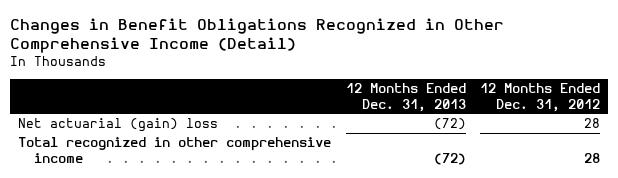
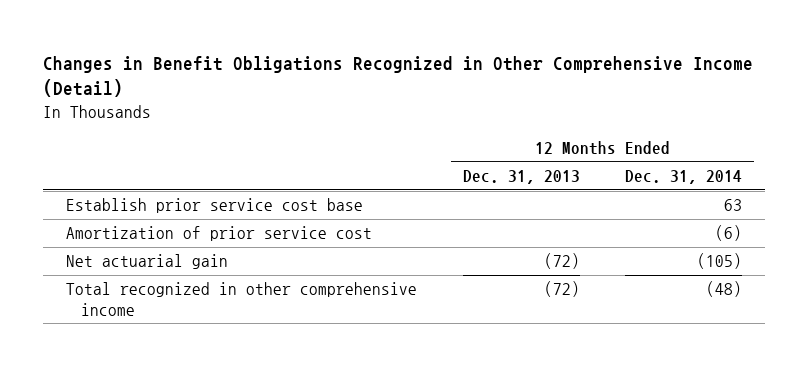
[480,82,601,112] 12 Months Ended Dec. 31, 2012 -> none
none -> [625,170,743,185] Dec. 31, 2014
none -> [65,198,363,214] Establish prior service cost base
none -> [65,226,372,242] Amortization of prior service cost
[17,118,218,133] Net actuarial (gain) loss -> [65,254,228,270] Net actuarial gain

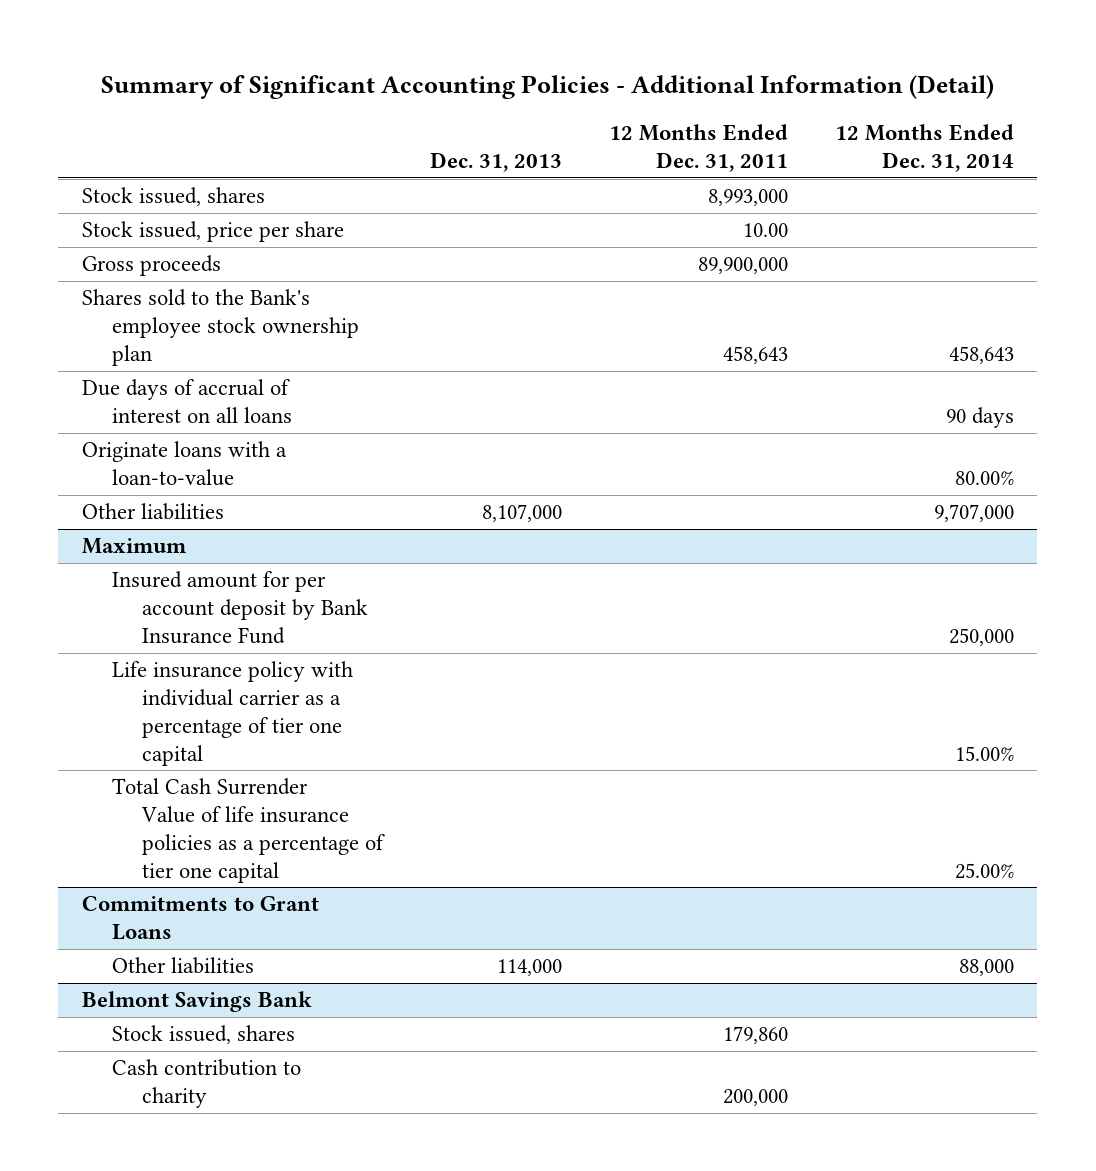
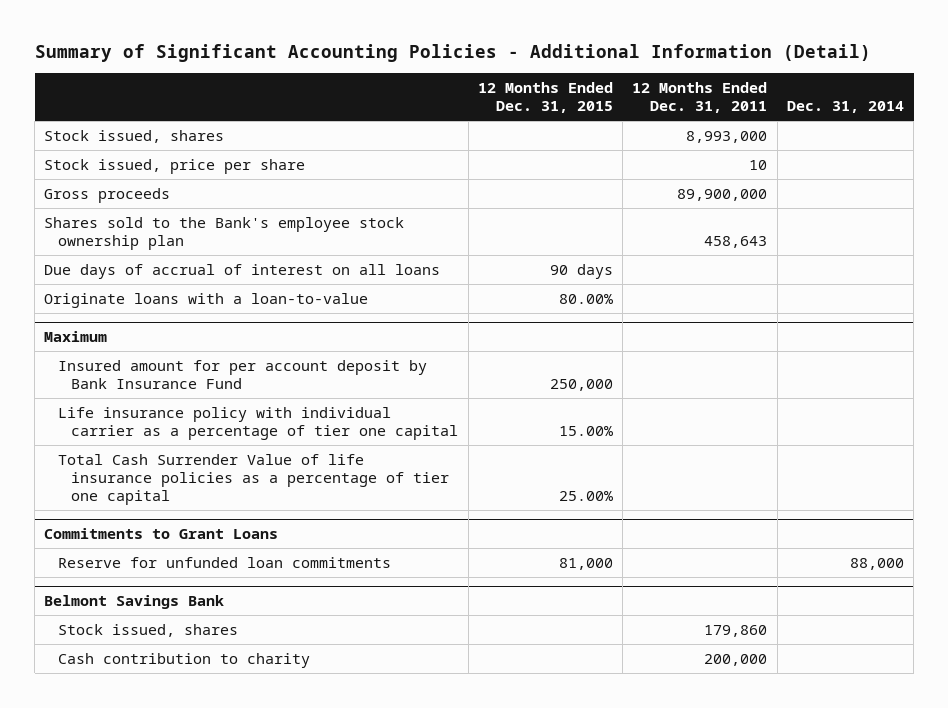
[430,151,563,172] Dec. 31, 2013 -> none
[834,123,1014,172] 12 Months Ended Dec. 31, 2014 -> none
none -> [477,82,613,114] 12 Months Ended Dec. 31, 2015
none -> [786,101,904,114] Dec. 31, 2014
[742,223,788,238] 10.00 -> [749,159,768,170] 10
[81,503,224,521] Other liabilities -> none
[112,957,255,975] Other liabilities -> none
none -> [57,556,391,568] Reserve for unfunded loan commitments

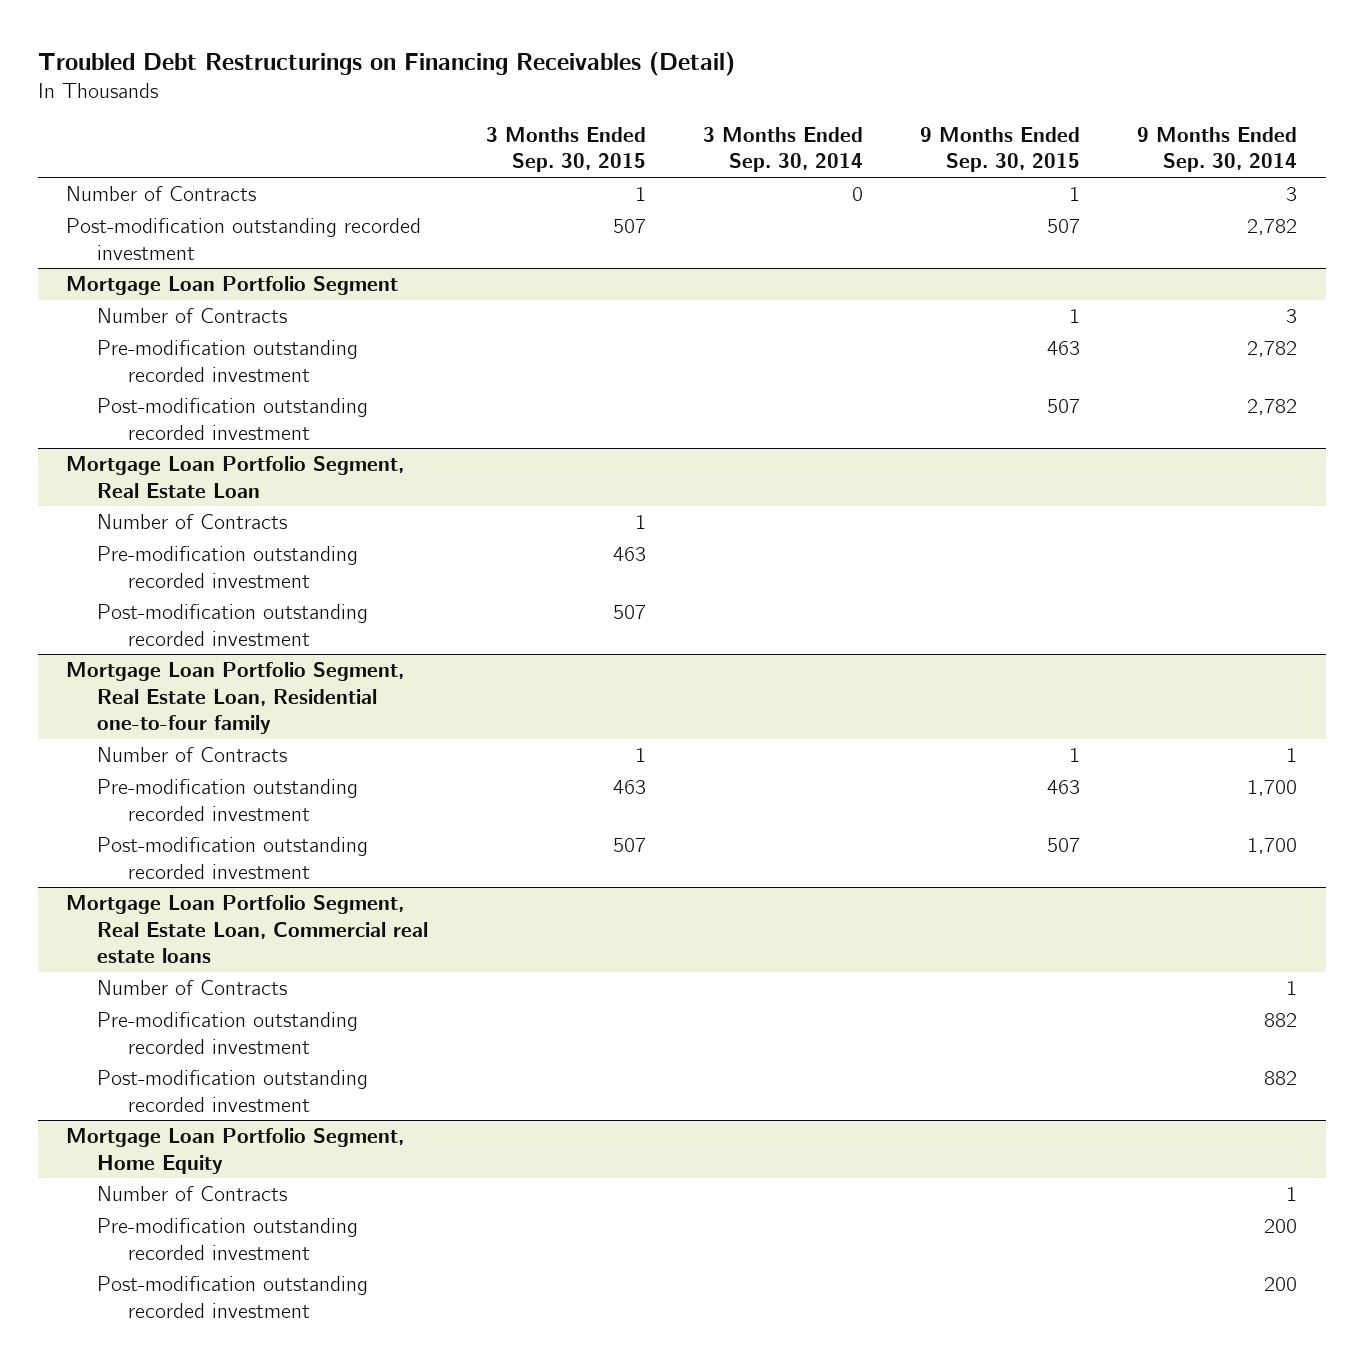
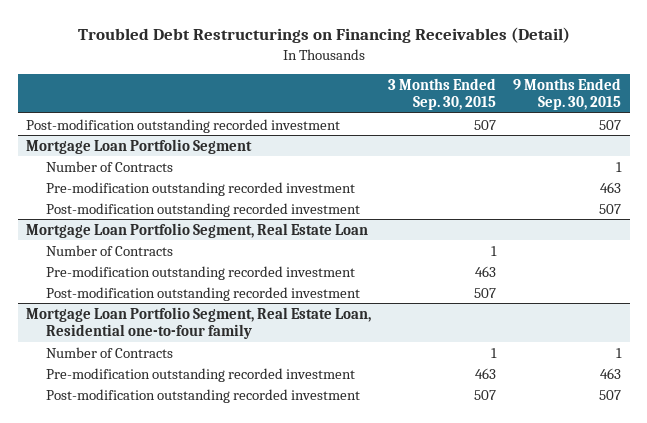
[702,126,863,173] 3 Months Ended Sep. 30, 2014 -> none
[1137,126,1298,173] 9 Months Ended Sep. 30, 2014 -> none
[66,185,257,201] Number of Contracts -> none
[66,894,429,964] Mortgage Loan Portfolio Segment, Real Estate Loan, Commercial real estate loans -> none
[97,979,288,995] Number of Contracts -> none
[97,1011,359,1054] Pre-modification outstanding recorded investment -> none
[97,1069,369,1112] Post-modification outstanding recorded investment -> none
[66,1127,405,1174] Mortgage Loan Portfolio Segment, Home Equity -> none
[97,1185,288,1201] Number of Contracts -> none
[97,1217,359,1260] Pre-modification outstanding recorded investment -> none
[97,1275,369,1318] Post-modification outstanding recorded investment -> none

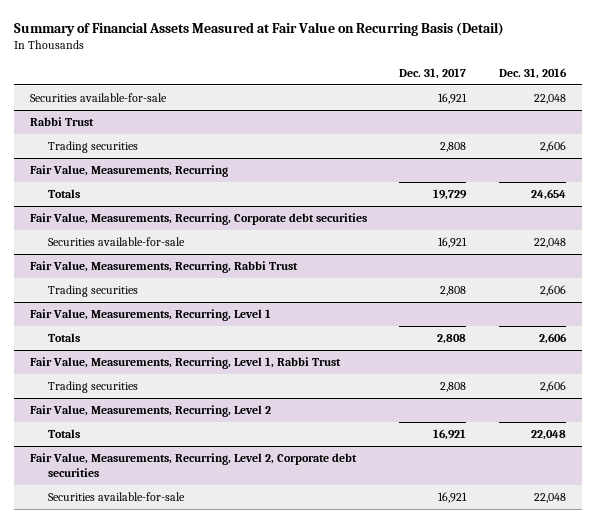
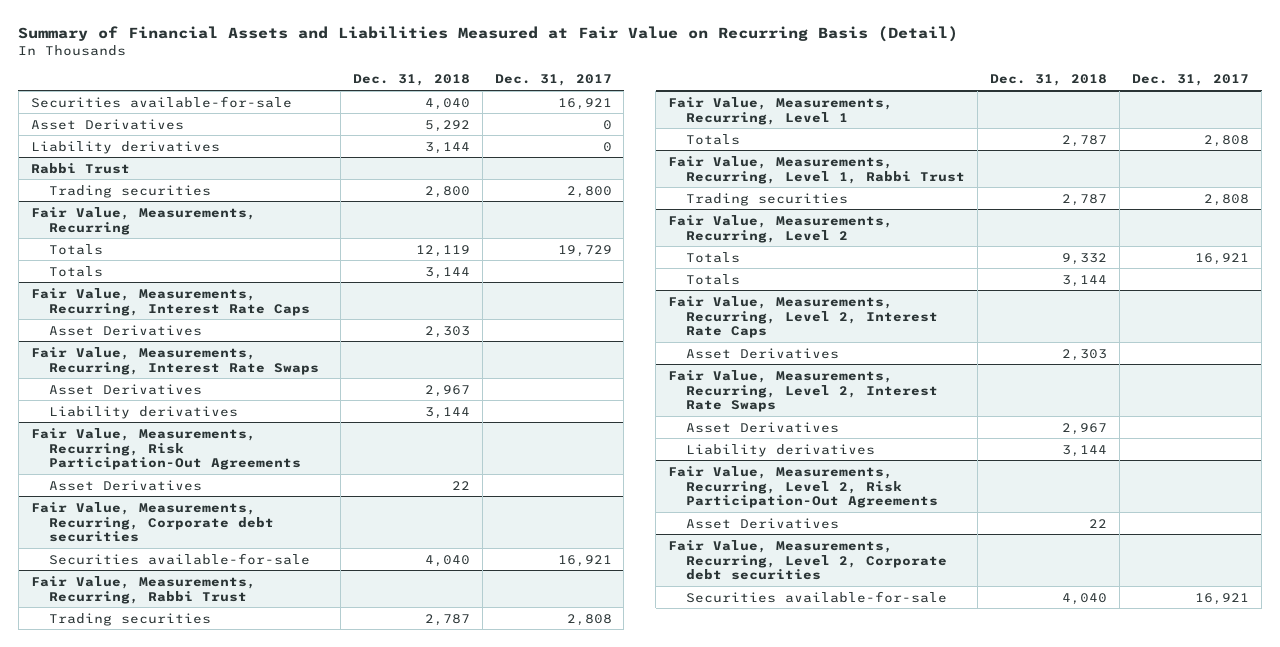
[13,21,504,36] Summary of Financial Assets Measured at Fair Value on Recurring Basis (Detail) -> [18,25,959,42] Summary of Financial Assets and Liabilities Measured at Fair Value on Recurring Basis (Detail)
[498,68,567,80] Dec. 31, 2016 -> none
none -> [352,74,470,87] Dec. 31, 2018
none -> [30,118,184,130] Asset Derivatives
none -> [30,140,220,154] Liability derivatives
[440,142,467,153] 2,808 -> [566,185,612,198] 2,800
none -> [48,265,103,277] Totals
none -> [30,287,310,316] Fair Value, Measurements, Recurring, Interest Rate Caps
none -> [48,324,202,336] Asset Derivatives
none -> [30,346,319,375] Fair Value, Measurements, Recurring, Interest Rate Swaps
none -> [48,383,202,395] Asset Derivatives
none -> [48,405,238,419] Liability derivatives
none -> [30,427,301,471] Fair Value, Measurements, Recurring, Risk Participation-Out Agreements
none -> [48,479,202,491] Asset Derivatives
none -> [686,273,741,285] Totals
none -> [668,295,939,339] Fair Value, Measurements, Recurring, Level 2, Interest Rate Caps
none -> [686,347,840,359] Asset Derivatives
none -> [668,369,939,413] Fair Value, Measurements, Recurring, Level 2, Interest Rate Swaps
none -> [686,421,840,433] Asset Derivatives
none -> [686,443,876,457] Liability derivatives
none -> [668,465,939,509] Fair Value, Measurements, Recurring, Level 2, Risk Participation-Out Agreements
none -> [686,517,840,529] Asset Derivatives

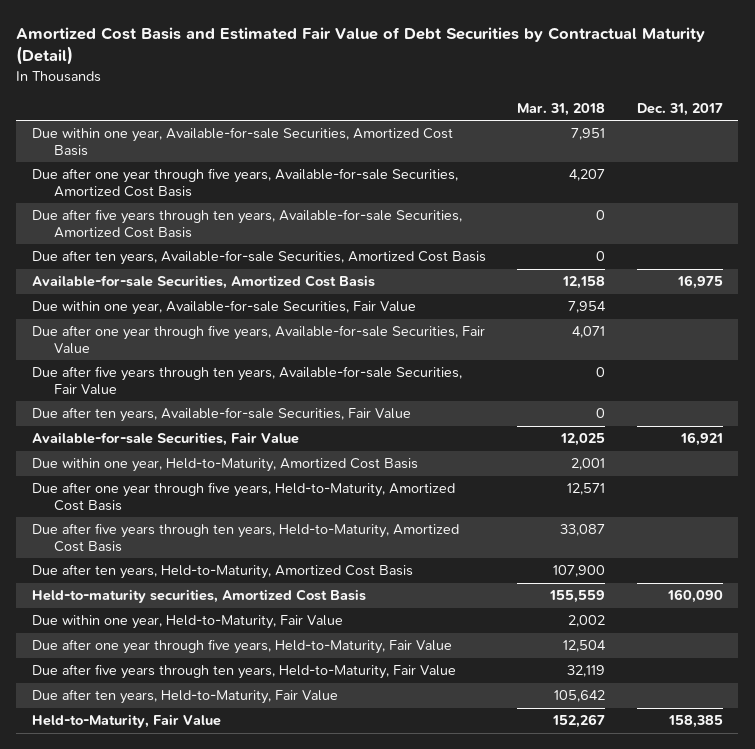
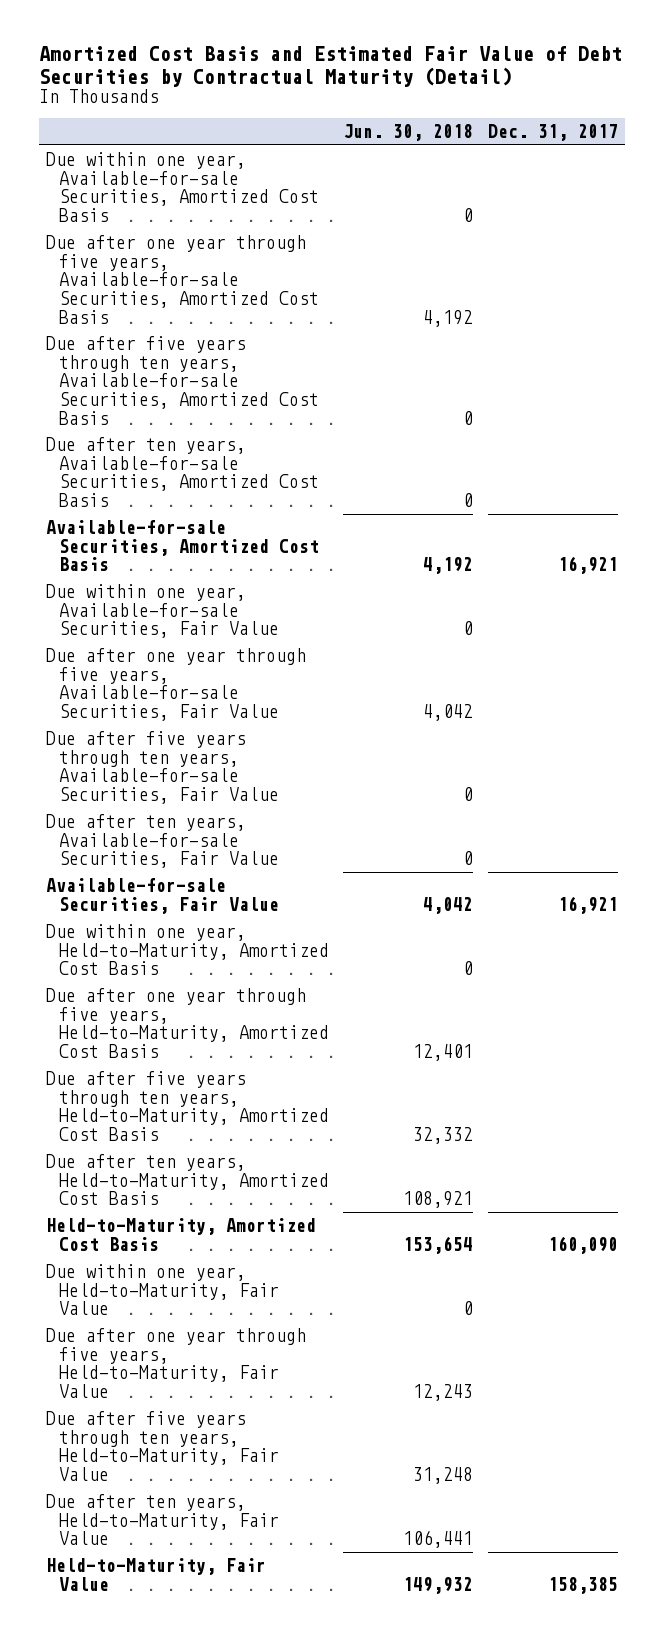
[517,102,606,116] Mar. 31, 2018 -> none
none -> [343,123,474,141] Jun. 30, 2018
[676,275,723,290] 16,975 -> [557,556,618,575] 16,921
[31,589,366,604] Held-to-maturity securities, Amortized Cost Basis -> [46,1218,317,1251] Held-to-Maturity, Amortized Cost Basis

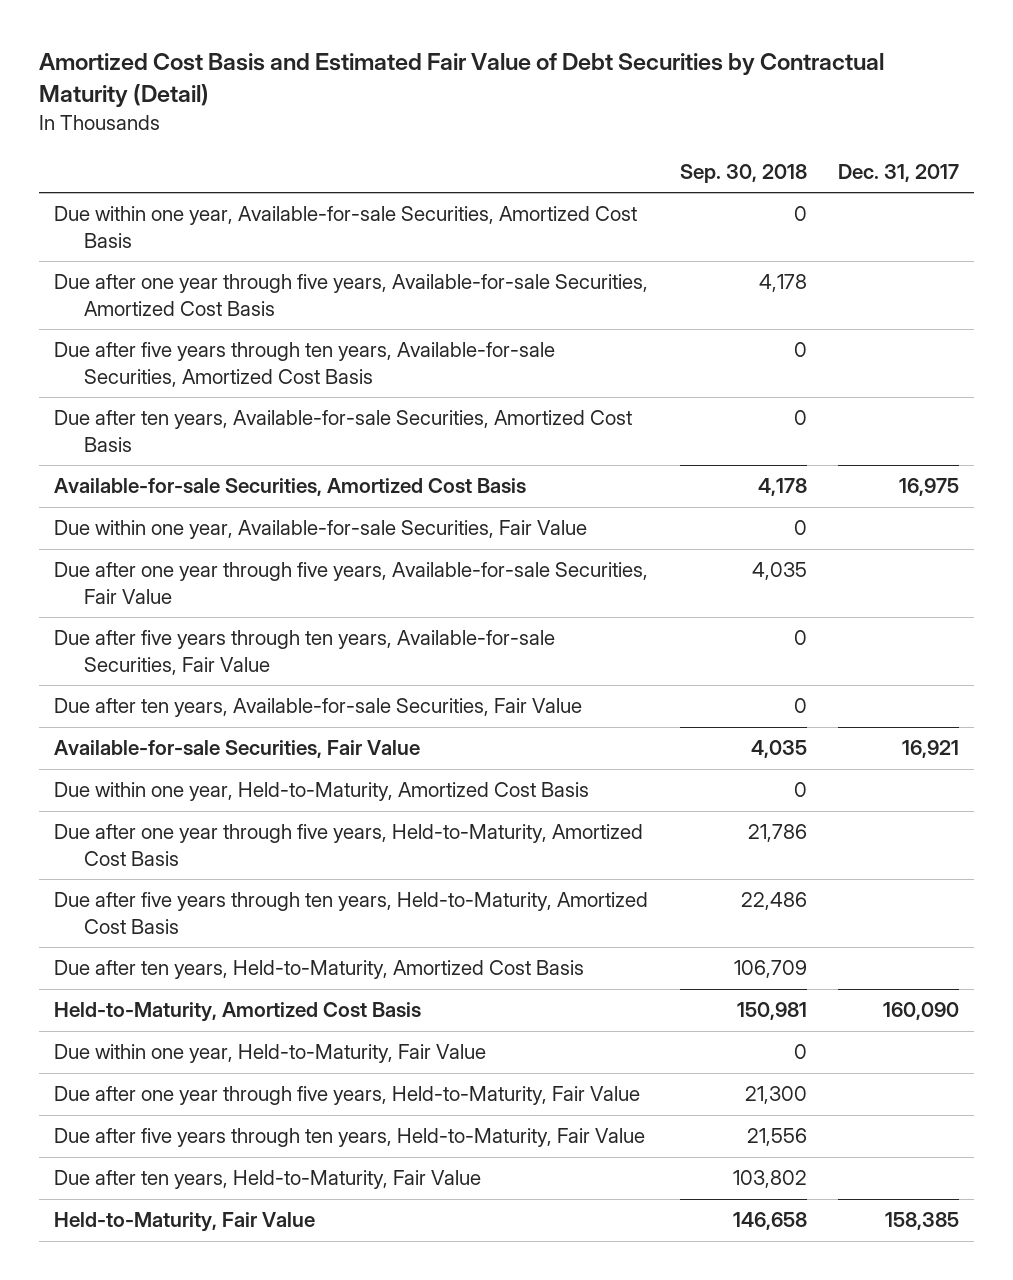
[343,123,474,141] Jun. 30, 2018 -> none
none -> [679,163,807,183] Sep. 30, 2018
[557,556,618,575] 16,921 -> [898,478,959,497] 16,975

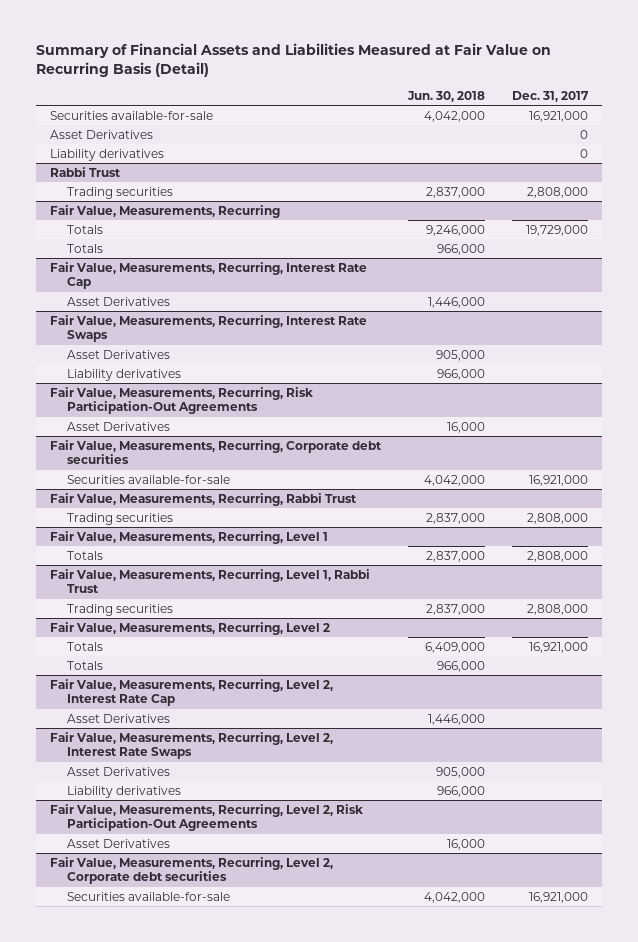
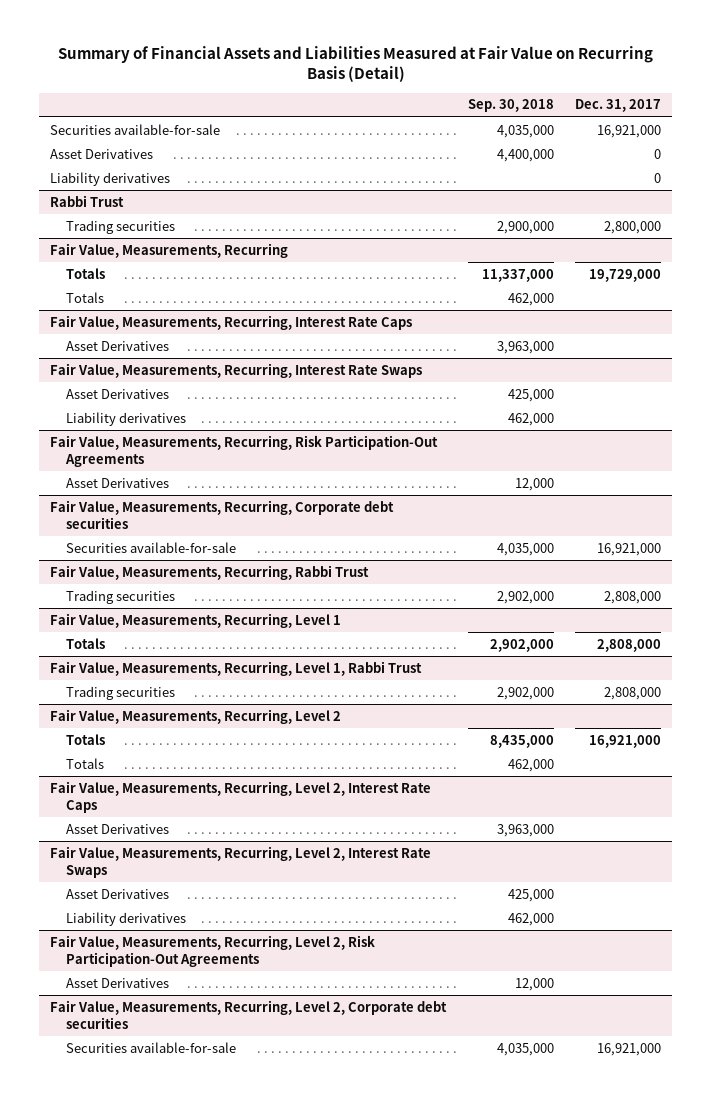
[406,90,485,102] Jun. 30, 2018 -> none
none -> [467,99,554,113] Sep. 30, 2018
[527,186,589,198] 2,808,000 -> [604,220,662,234] 2,800,000
[49,261,367,290] Fair Value, Measurements, Recurring, Interest Rate Cap -> [49,314,412,330] Fair Value, Measurements, Recurring, Interest Rate Caps
[49,678,333,707] Fair Value, Measurements, Recurring, Level 2, Interest Rate Cap -> [49,780,431,813] Fair Value, Measurements, Recurring, Level 2, Interest Rate Caps

